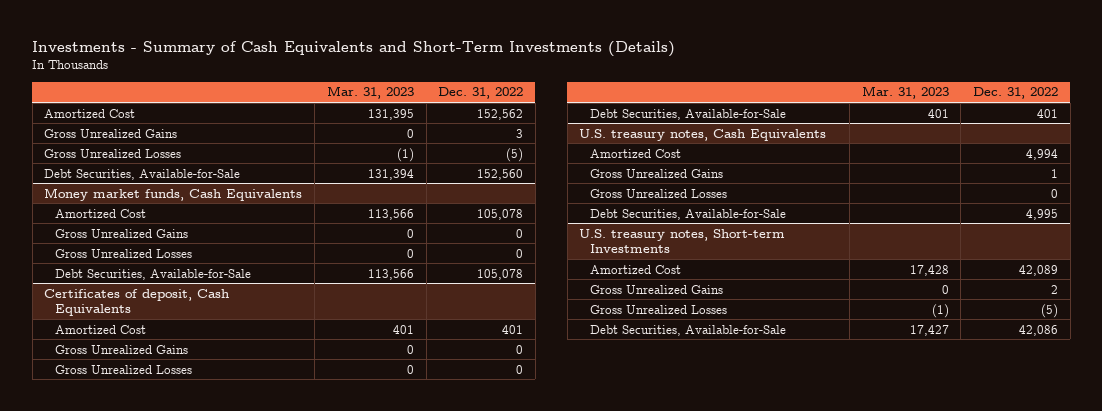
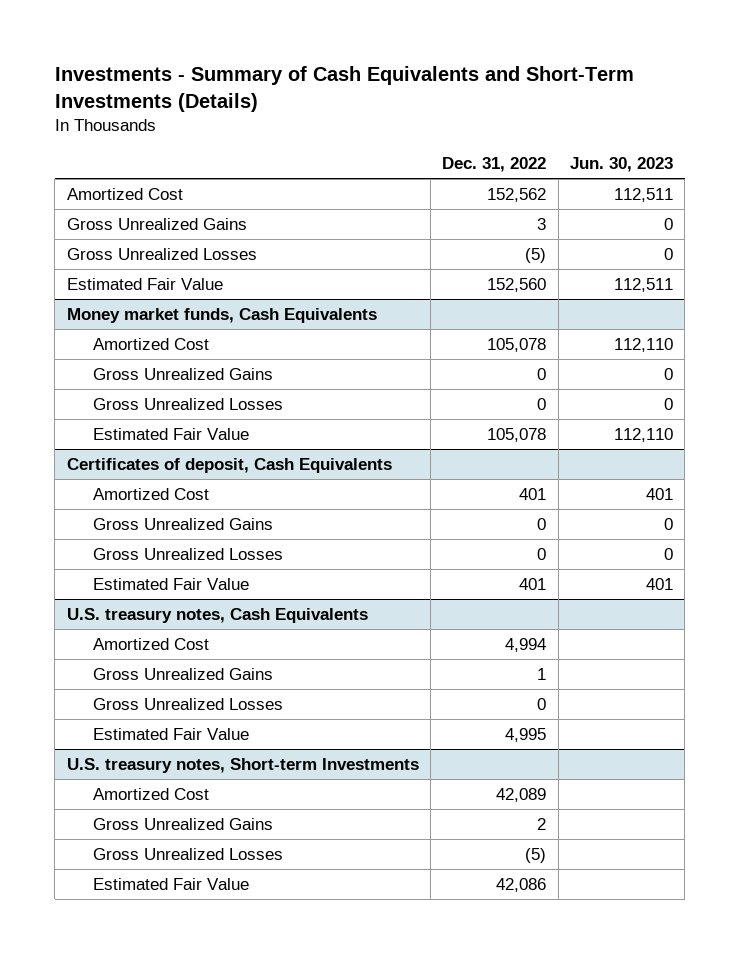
[326,86,414,100] Mar. 31, 2023 -> none
none -> [570,157,674,173] Jun. 30, 2023
[44,168,241,180] Debt Securities, Available-for-Sale -> [66,277,223,290] Estimated Fair Value
[55,268,252,280] Debt Securities, Available-for-Sale -> [93,427,250,440] Estimated Fair Value
[590,108,787,120] Debt Securities, Available-for-Sale -> [93,577,250,590] Estimated Fair Value
[590,208,787,220] Debt Securities, Available-for-Sale -> [93,727,250,740] Estimated Fair Value
[590,324,787,336] Debt Securities, Available-for-Sale -> [93,877,250,890] Estimated Fair Value

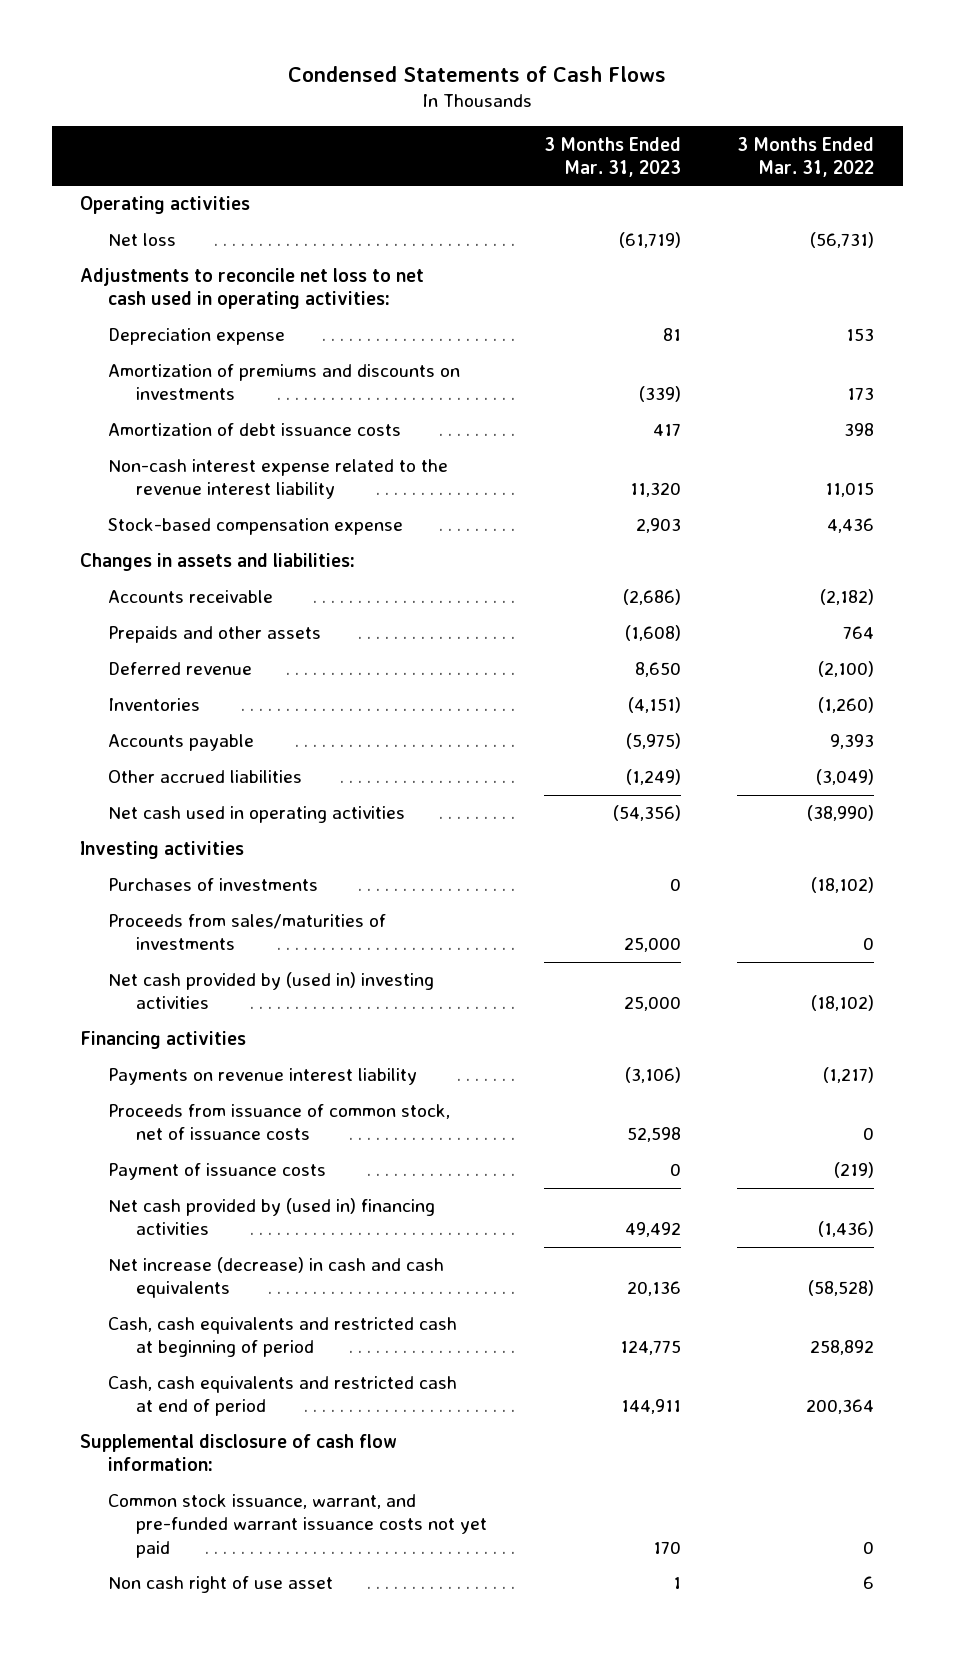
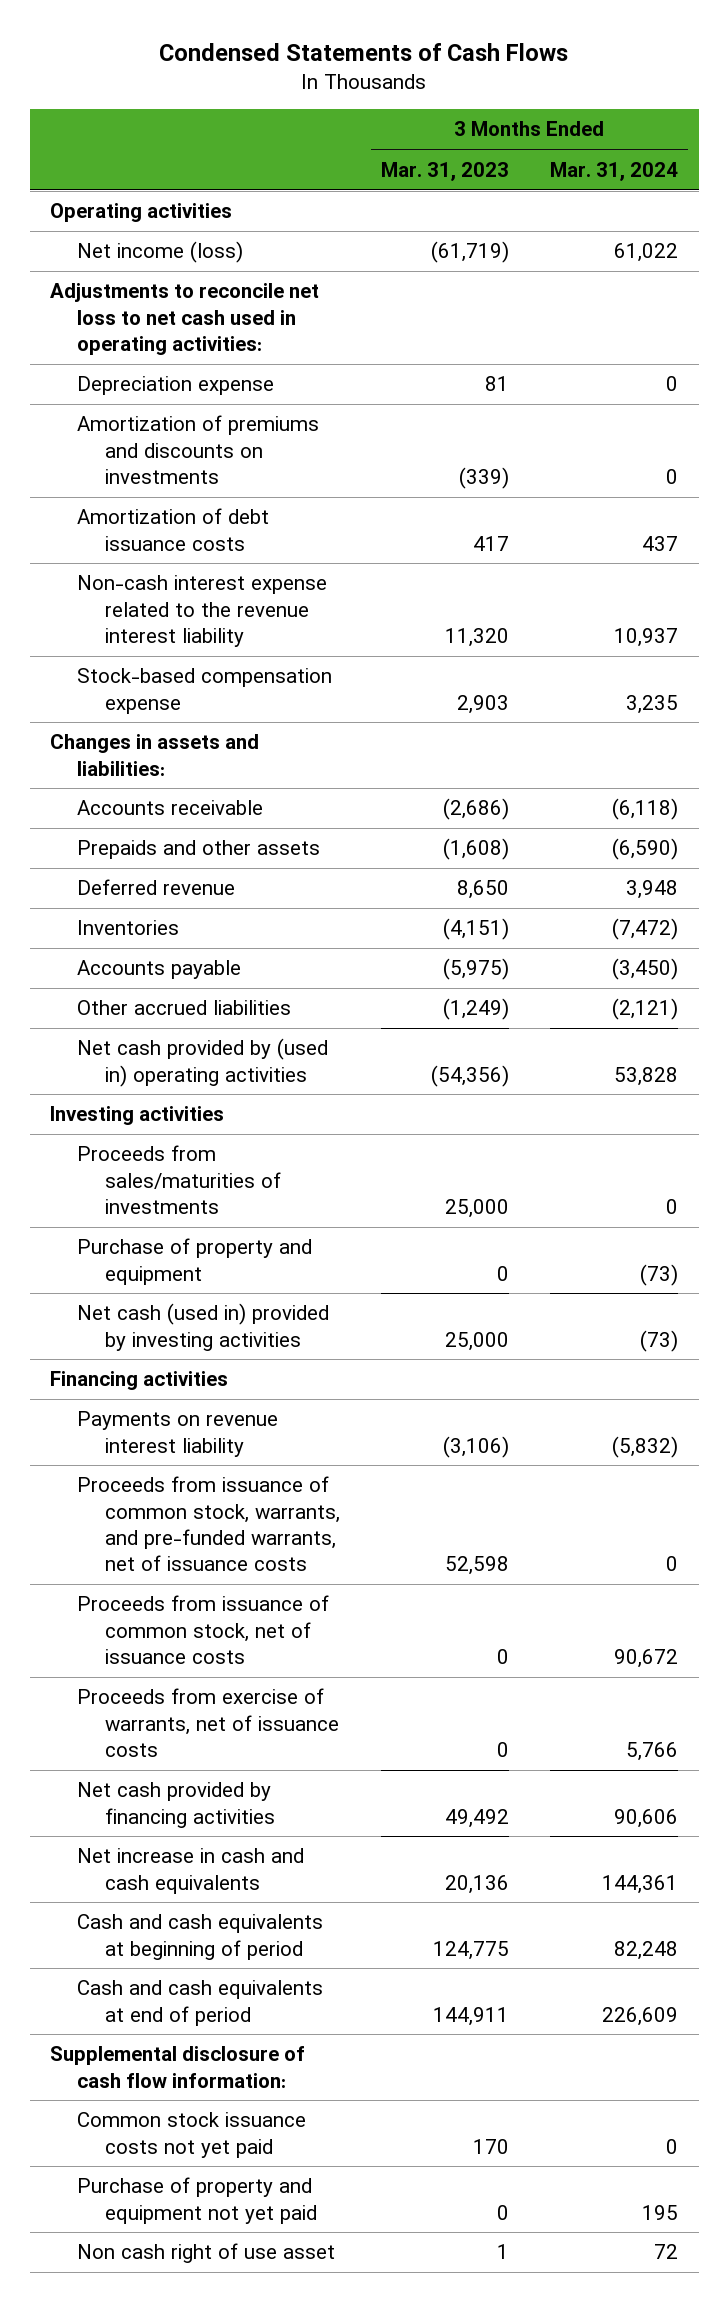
[737,136,875,177] 3 Months Ended Mar. 31, 2022 -> none
none -> [550,161,679,181] Mar. 31, 2024
[108,233,177,247] Net loss -> [77,241,244,264] Net income (loss)
[108,806,406,824] Net cash used in operating activities -> [77,1038,329,1087] Net cash provided by (used in) operating activities
[108,878,319,892] Purchases of investments -> none
none -> [77,1238,313,1285] Purchase of property and equipment
[108,972,435,1010] Net cash provided by (used in) investing activities -> [77,1303,330,1351] Net cash (used in) provided by investing activities
[108,1163,327,1181] Payment of issuance costs -> none
none -> [77,1476,340,1571] Proceeds from issuance of common stock, warrants, and pre-funded warrants, net of issuance costs
[626,1127,681,1143] 52,598 -> [496,1648,509,1664] 0
none -> [77,1688,339,1757] Proceeds from exercise of warrants, net of issuance costs
[108,1198,436,1236] Net cash provided by (used in) financing activities -> [77,1782,275,1828] Net cash provided by financing activities
[108,1257,445,1299] Net increase (decrease) in cash and cash equivalents -> [77,1848,305,1894] Net increase in cash and cash equivalents
[108,1317,458,1358] Cash, cash equivalents and restricted cash at beginning of period -> [77,1914,324,1960] Cash and cash equivalents at beginning of period
[108,1376,458,1417] Cash, cash equivalents and restricted cash at end of period -> [77,1980,324,2026] Cash and cash equivalents at end of period
[108,1494,487,1558] Common stock issuance, warrant, and pre-funded warrant issuance costs not yet paid -> [77,2112,307,2158] Common stock issuance costs not yet paid
none -> [77,2177,317,2224] Purchase of property and equipment not yet paid

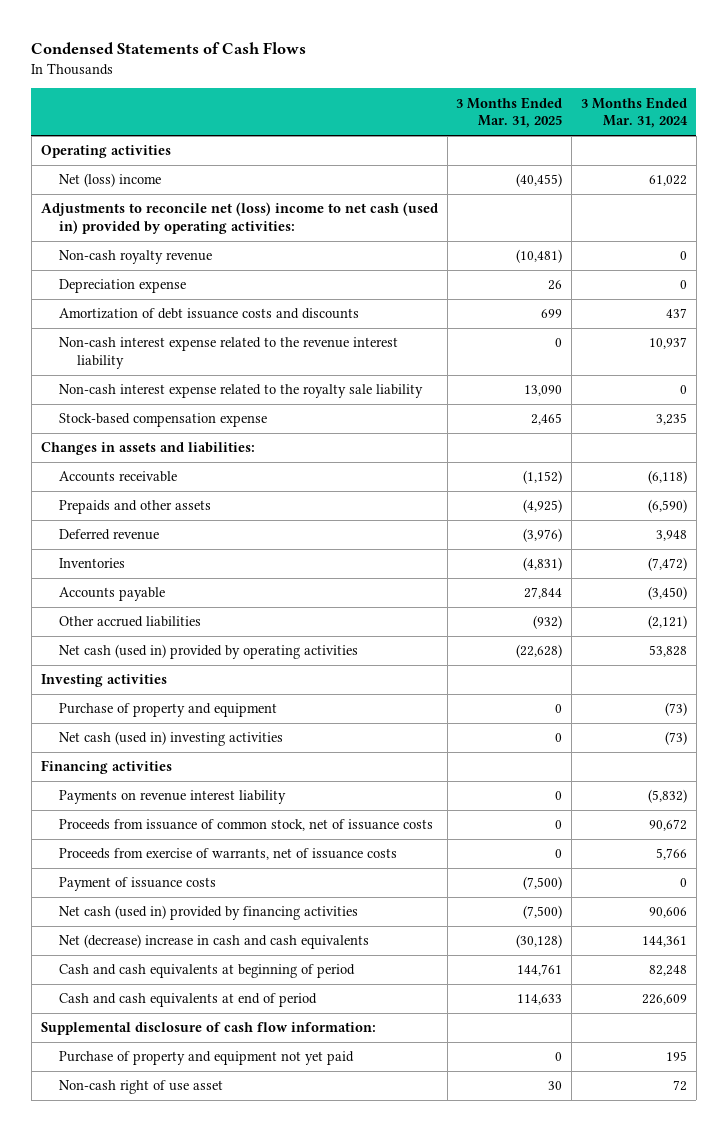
[380,161,509,181] Mar. 31, 2023 -> none
none -> [456,96,563,129] 3 Months Ended Mar. 31, 2025
[77,241,244,264] Net income (loss) -> [58,173,161,188] Net (loss) income
[50,283,320,355] Adjustments to reconcile net loss to net cash used in operating activities: -> [40,202,438,235] Adjustments to reconcile net (loss) income to net cash (used in) provided by operating activities:
none -> [58,250,212,265] Non-cash royalty revenue
[77,415,320,484] Amortization of premiums and discounts on investments -> none
[77,508,270,551] Amortization of debt issuance costs -> [58,308,359,320] Amortization of debt issuance costs and discounts
none -> [58,384,423,399] Non-cash interest expense related to the royalty sale liability
[77,1038,329,1087] Net cash provided by (used in) operating activities -> [58,644,358,660] Net cash (used in) provided by operating activities
[77,1145,281,1214] Proceeds from sales/maturities of investments -> none
[77,1303,330,1351] Net cash (used in) provided by investing activities -> [58,731,283,747] Net cash (used in) investing activities
[77,1476,340,1571] Proceeds from issuance of common stock, warrants, and pre-funded warrants, net of issuance costs -> none
none -> [58,877,216,892] Payment of issuance costs
[77,1782,275,1828] Net cash provided by financing activities -> [58,905,358,921] Net cash (used in) provided by financing activities
[77,1848,305,1894] Net increase in cash and cash equivalents -> [58,934,369,950] Net (decrease) increase in cash and cash equivalents
[77,2112,307,2158] Common stock issuance costs not yet paid -> none
[77,2243,336,2264] Non cash right of use asset -> [58,1080,223,1095] Non-cash right of use asset

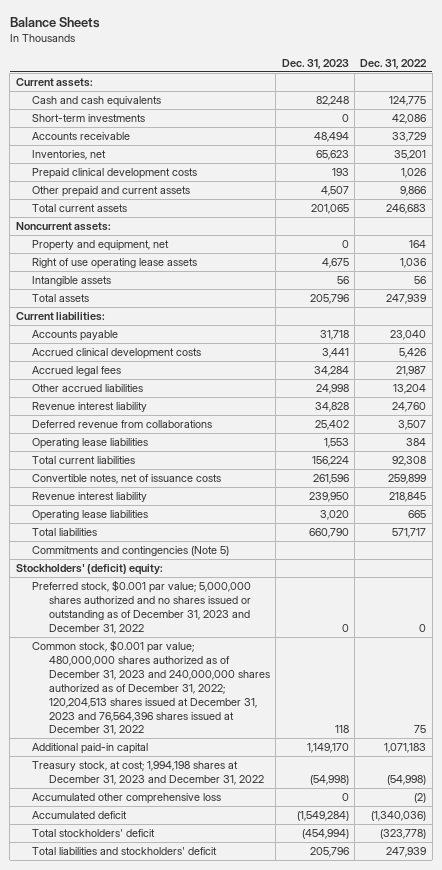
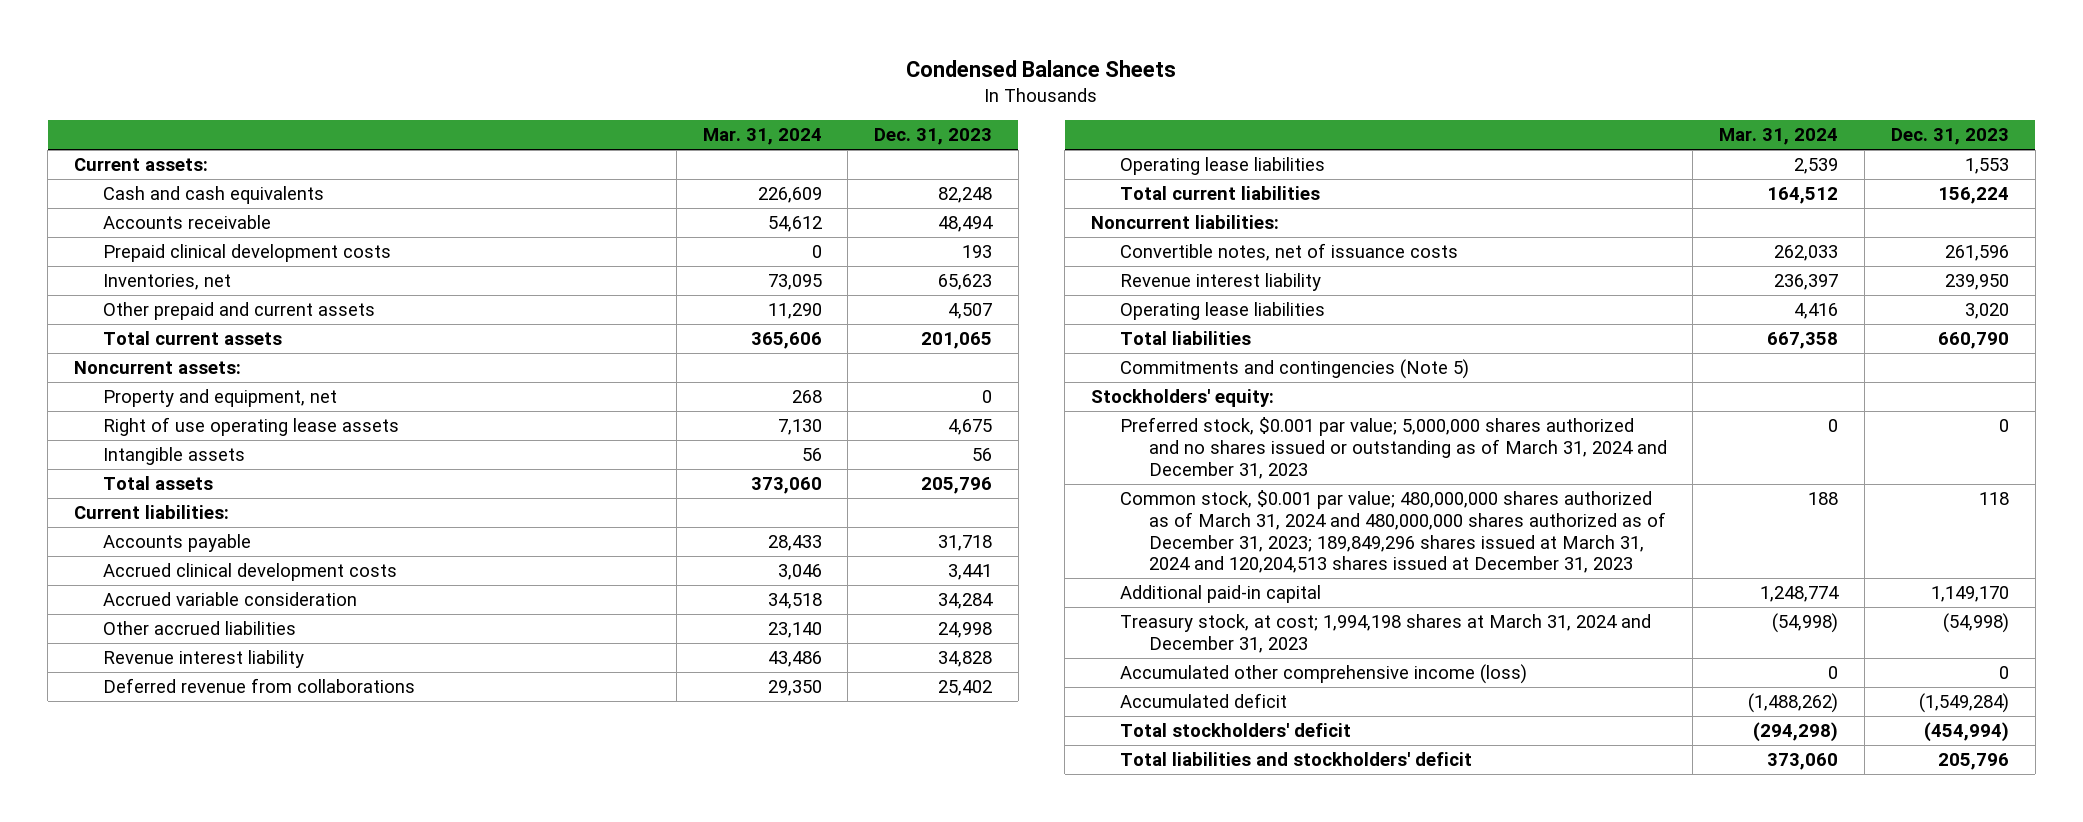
[9,17,100,29] Balance Sheets -> [906,59,1177,77] Condensed Balance Sheets
[360,58,428,69] Dec. 31, 2022 -> none
none -> [702,128,822,146] Mar. 31, 2024
[32,114,146,123] Short-term investments -> none
[32,150,107,161] Inventories, net -> [103,274,232,291] Inventories, net
[32,366,122,377] Accrued legal fees -> [103,592,358,607] Accrued variable consideration
none -> [1090,215,1279,230] Noncurrent liabilities:
[15,564,163,576] Stockholders' (deficit) equity: -> [1090,389,1274,408] Stockholders' equity:
[32,580,252,634] Preferred stock, $0.001 par value; 5,000,000 shares authorized and no shares issued or outstanding as of December 31, 2023 and December 31, 2022 -> [1119,417,1667,479] Preferred stock, $0.001 par value; 5,000,000 shares authorized and no shares issued or outstanding as of March 31, 2024 and December 31, 2023
[32,640,270,736] Common stock, $0.001 par value; 480,000,000 shares authorized as of December 31, 2023 and 240,000,000 shares authorized as of December 31, 2022; 120,204,513 shares issued at December 31, 2023 and 76,564,396 shares issued at December 31, 2022 -> [1119,490,1666,574] Common stock, $0.001 par value; 480,000,000 shares authorized as of March 31, 2024 and 480,000,000 shares authorized as of December 31, 2023; 189,849,296 shares issued at March 31, 2024 and 120,204,513 shares issued at December 31, 2023
[32,761,264,786] Treasury stock, at cost; 1,994,198 shares at December 31, 2023 and December 31, 2022 -> [1119,614,1651,653] Treasury stock, at cost; 1,994,198 shares at March 31, 2024 and December 31, 2023
[32,793,222,805] Accumulated other comprehensive loss -> [1119,664,1527,685] Accumulated other comprehensive income (loss)

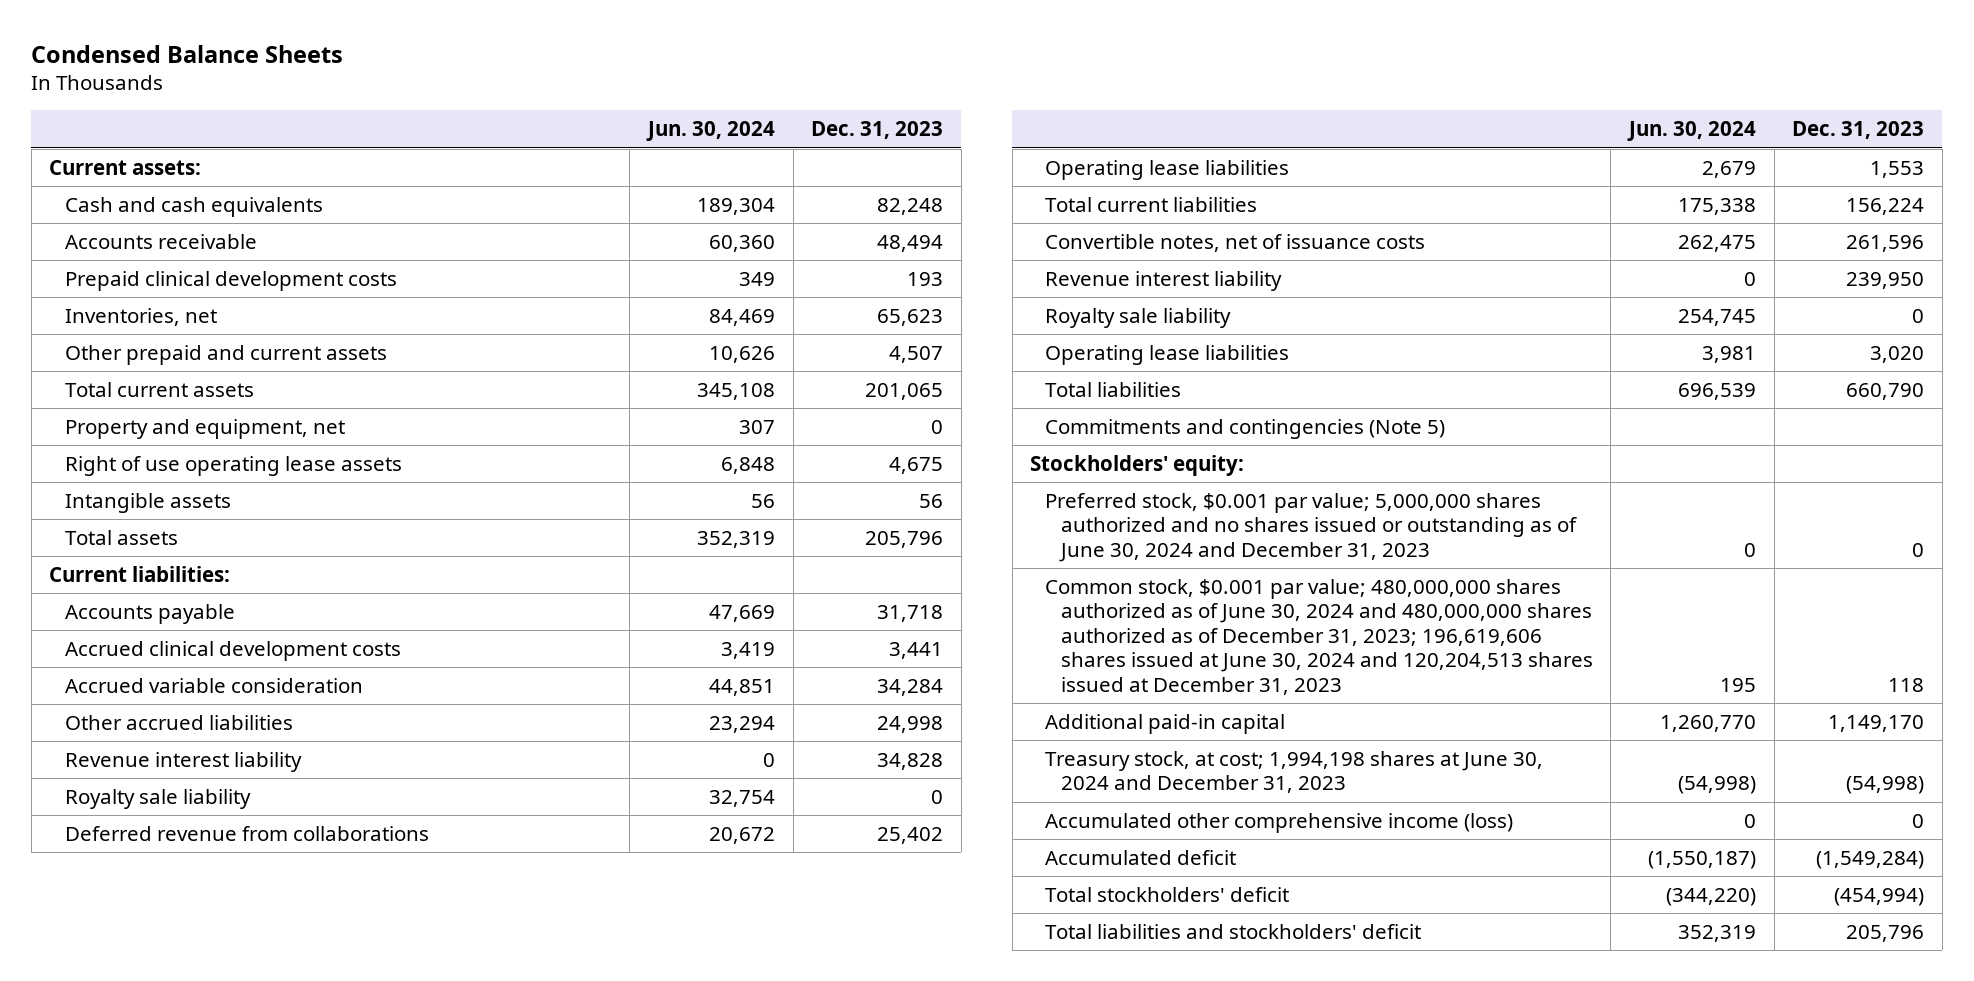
[702,128,822,146] Mar. 31, 2024 -> none
none -> [645,121,775,142] Jun. 30, 2024
[74,361,242,375] Noncurrent assets: -> none
none -> [64,789,251,810] Royalty sale liability
[1090,215,1279,230] Noncurrent liabilities: -> none
none -> [1045,308,1232,329] Royalty sale liability
[1119,417,1667,479] Preferred stock, $0.001 par value; 5,000,000 shares authorized and no shares issued or outstanding as of March 31, 2024 and December 31, 2023 -> [1045,493,1577,562] Preferred stock, $0.001 par value; 5,000,000 shares authorized and no shares issued or outstanding as of June 30, 2024 and December 31, 2023
[1119,490,1666,574] Common stock, $0.001 par value; 480,000,000 shares authorized as of March 31, 2024 and 480,000,000 shares authorized as of December 31, 2023; 189,849,296 shares issued at March 31, 2024 and 120,204,513 shares issued at December 31, 2023 -> [1045,579,1593,695] Common stock, $0.001 par value; 480,000,000 shares authorized as of June 30, 2024 and 480,000,000 shares authorized as of December 31, 2023; 196,619,606 shares issued at June 30, 2024 and 120,204,513 shares issued at December 31, 2023
[1119,614,1651,653] Treasury stock, at cost; 1,994,198 shares at March 31, 2024 and December 31, 2023 -> [1045,751,1544,794] Treasury stock, at cost; 1,994,198 shares at June 30, 2024 and December 31, 2023

